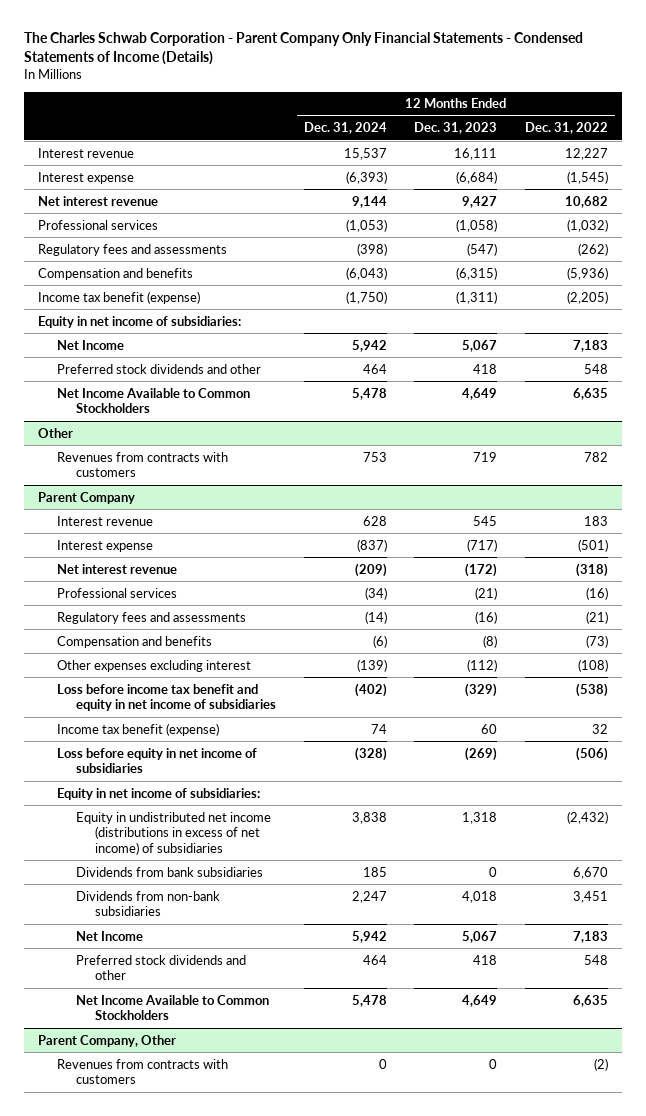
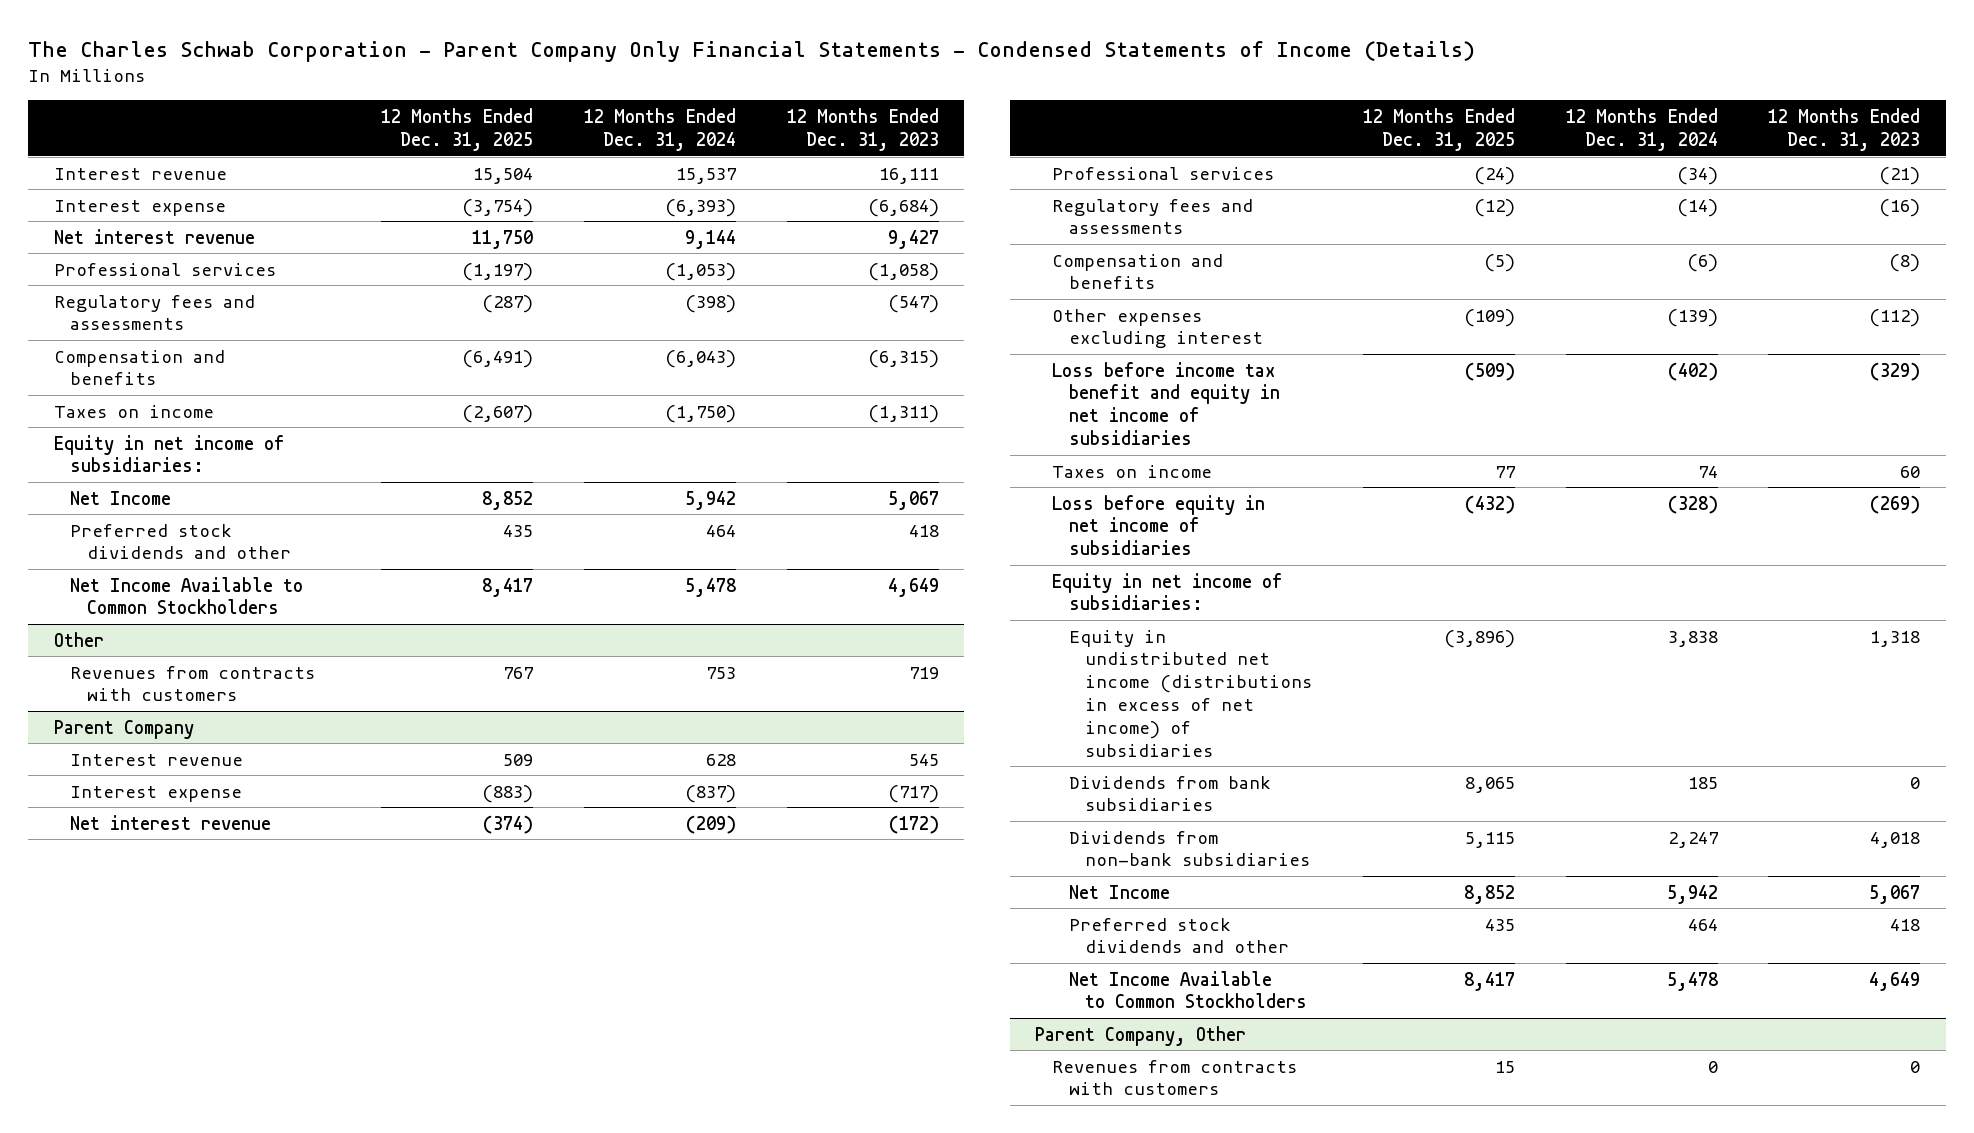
[525,122,609,135] Dec. 31, 2022 -> none
none -> [381,107,534,151] 12 Months Ended Dec. 31, 2025
[37,290,200,304] Income tax benefit (expense) -> [53,404,214,418] Taxes on income
[56,722,219,736] Income tax benefit (expense) -> [1052,464,1213,478] Taxes on income

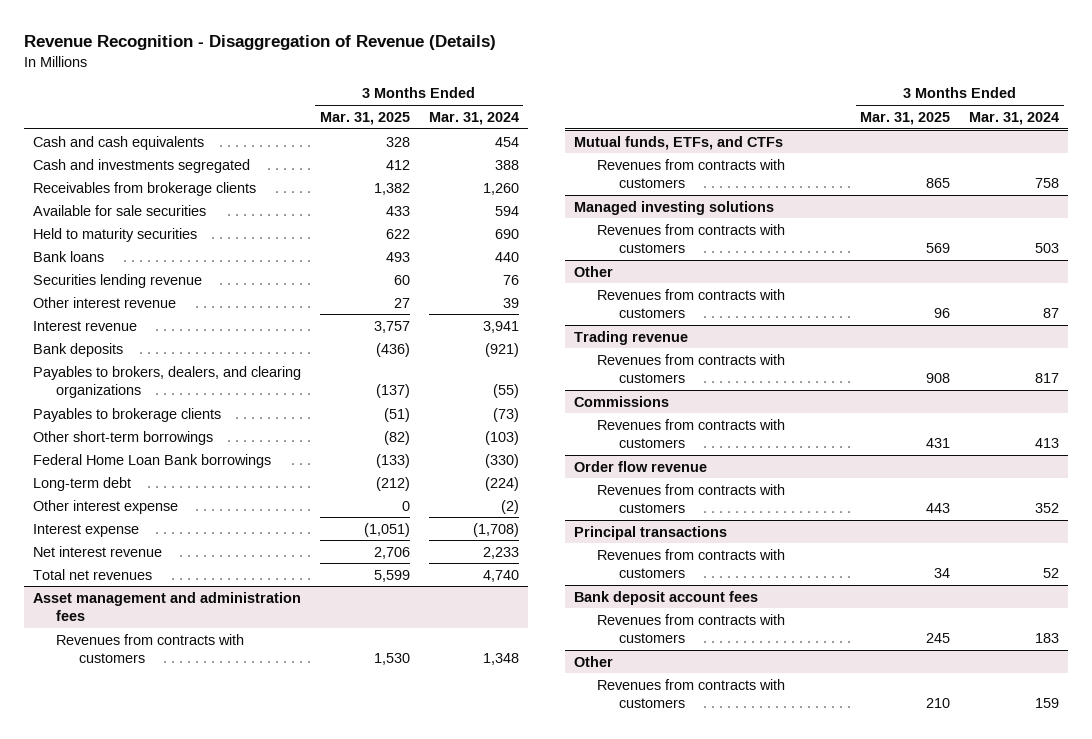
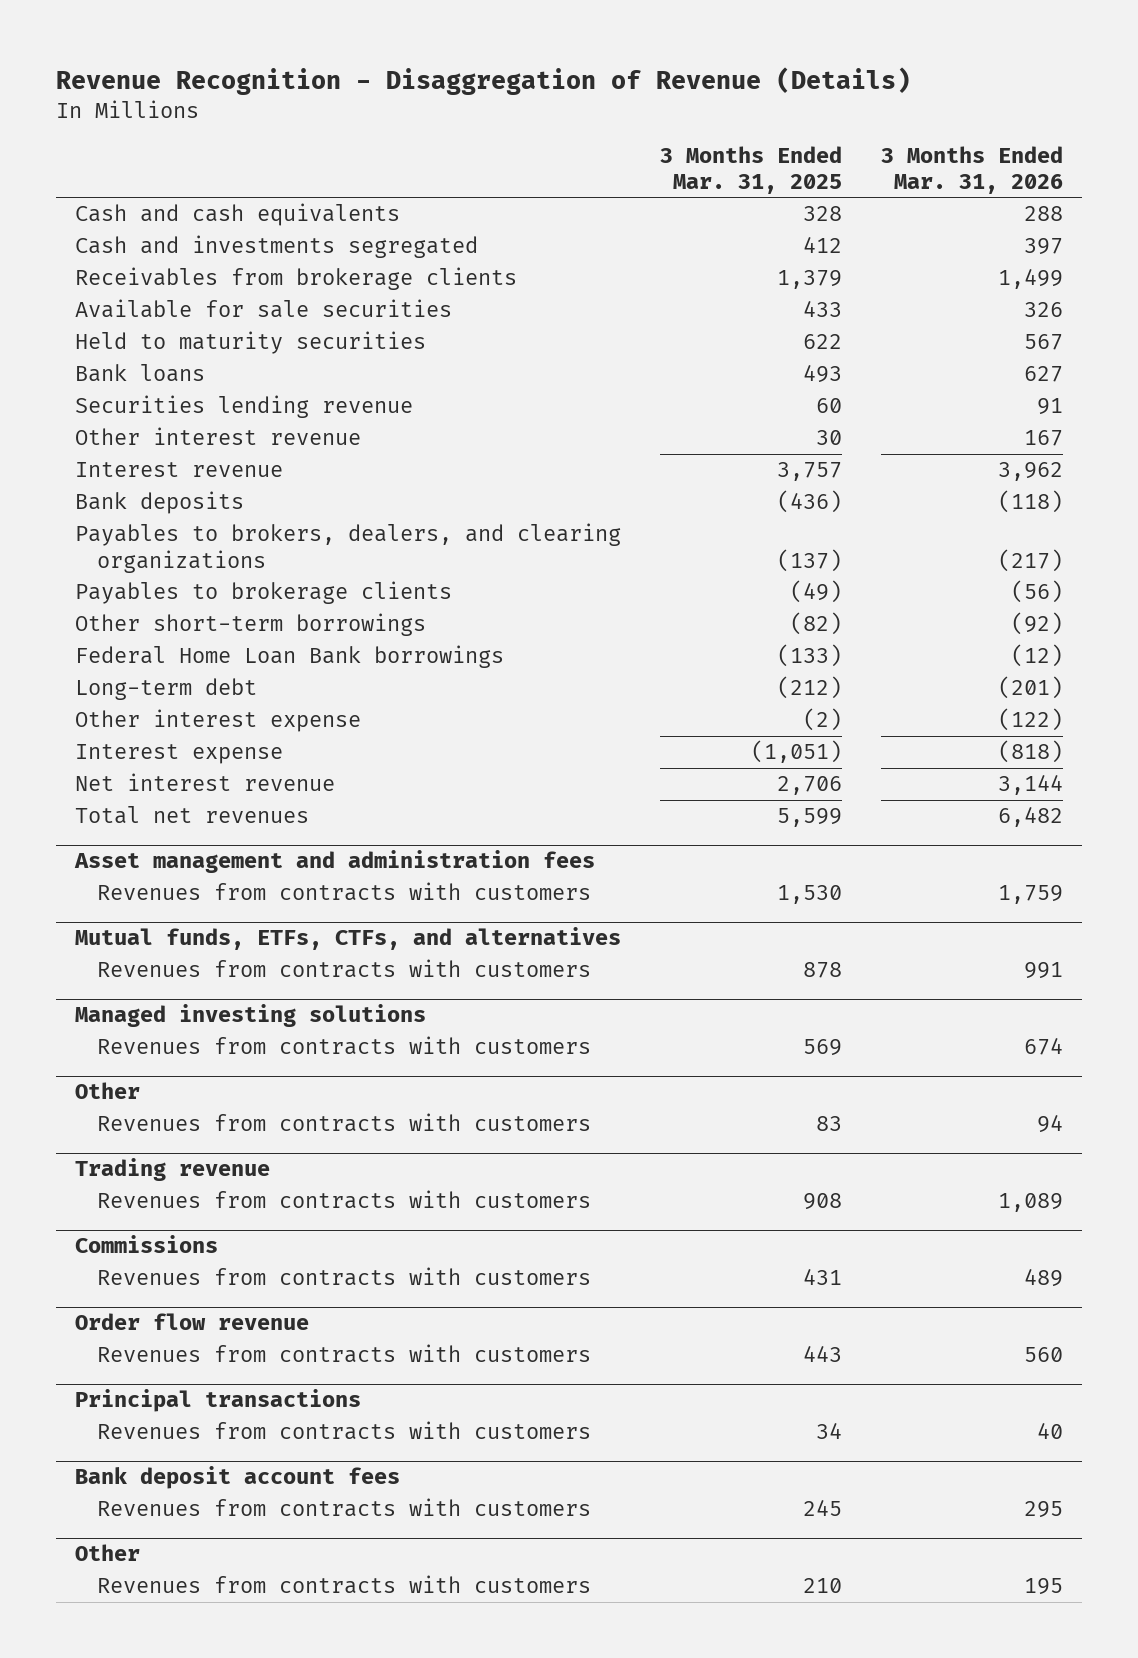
[428,111,519,125] Mar. 31, 2024 -> none
none -> [880,145,1063,194] 3 Months Ended Mar. 31, 2026
[373,182,410,195] 1,382 -> [777,270,843,290] 1,379
[393,297,410,308] 27 -> [816,430,843,446] 30
[383,407,410,422] (51) -> [790,580,843,604] (49)
[401,500,410,511] 0 -> [803,708,843,732] (2)
[573,135,783,150] Mutual funds, ETFs, and CTFs -> [75,927,622,951] Mutual funds, ETFs, CTFs, and alternatives
[926,178,951,189] 865 -> [803,962,843,979] 878
[934,308,951,319] 96 -> [816,1116,843,1132] 83

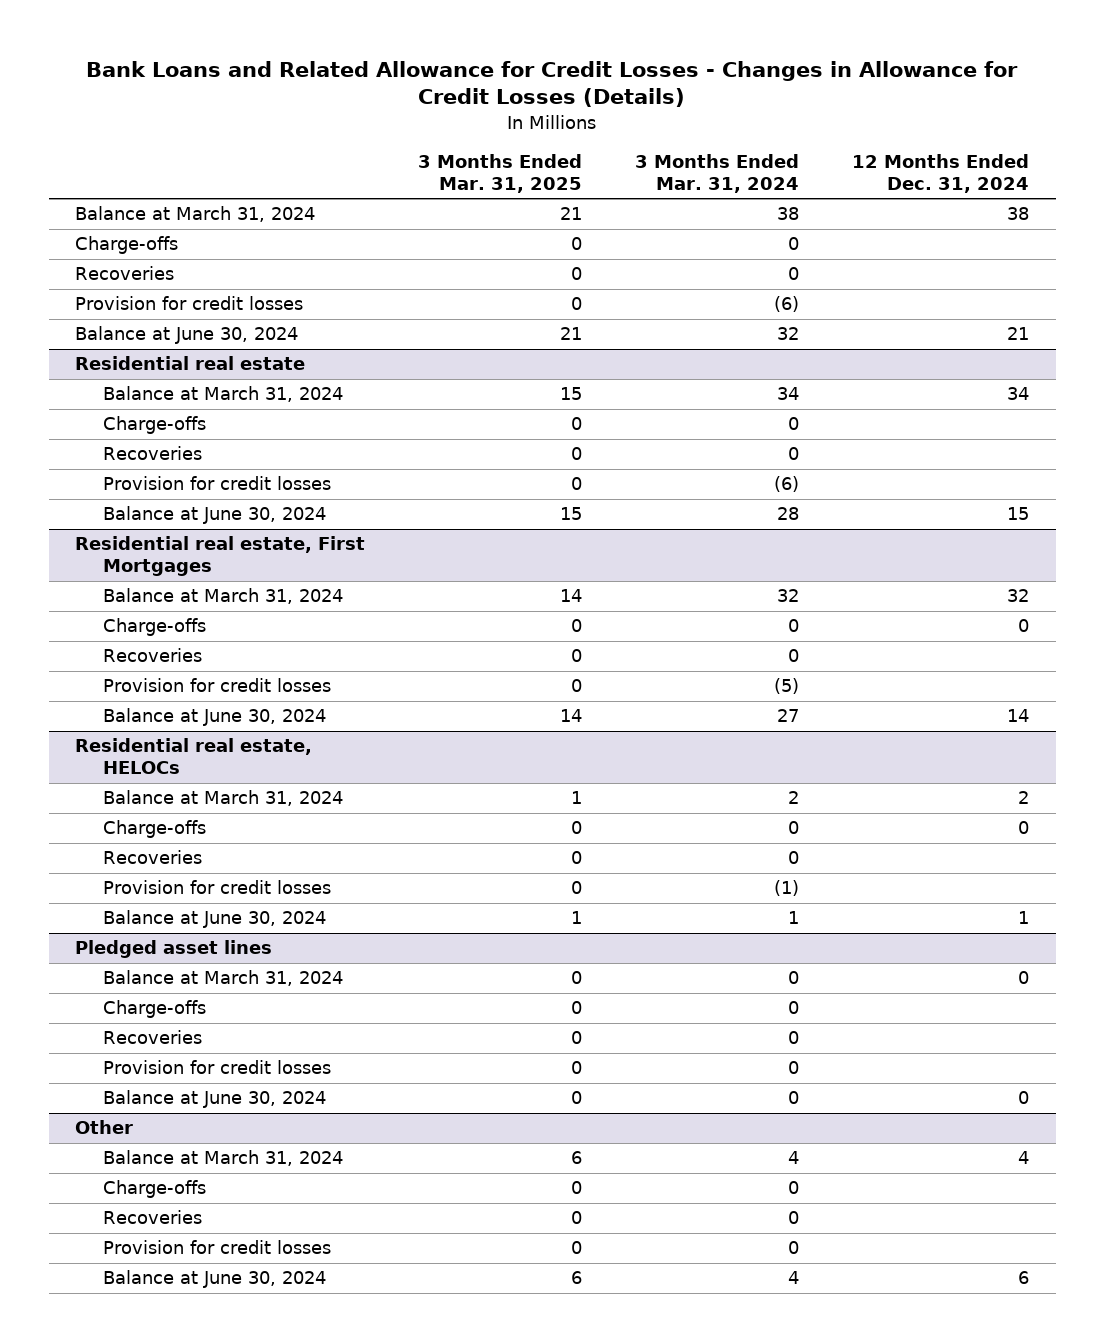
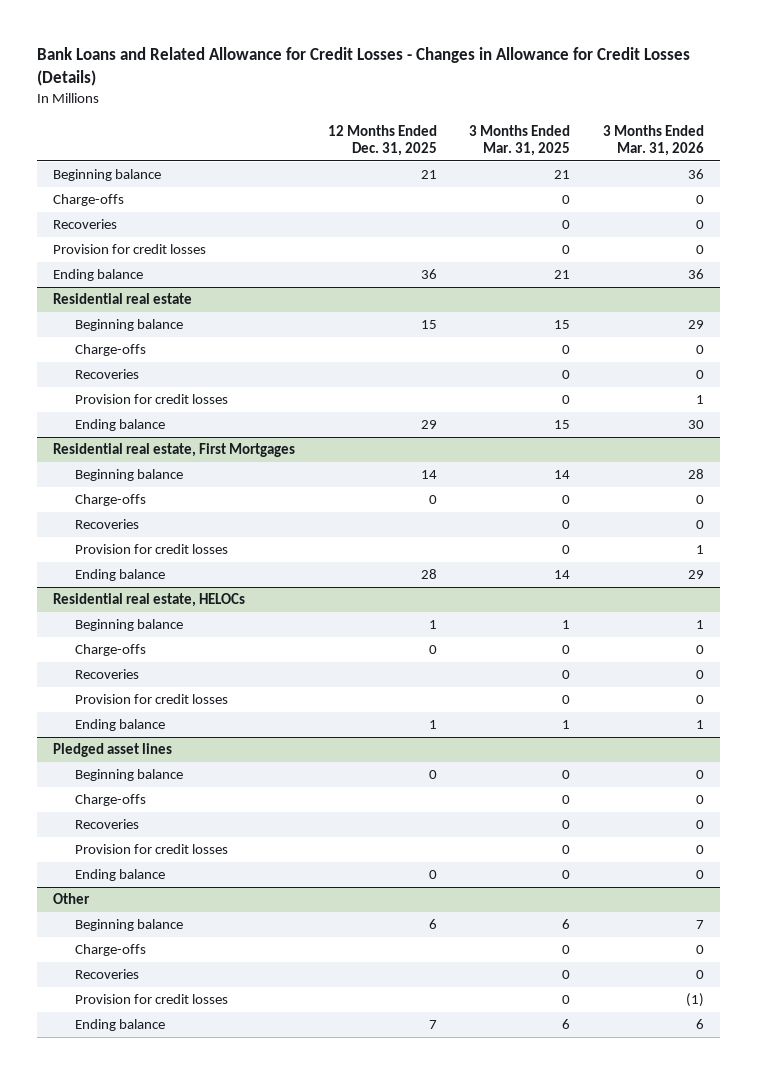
[635,153,800,193] 3 Months Ended Mar. 31, 2024 -> none
[852,153,1030,193] 12 Months Ended Dec. 31, 2024 -> none
none -> [327,124,437,156] 12 Months Ended Dec. 31, 2025
none -> [602,124,704,156] 3 Months Ended Mar. 31, 2026
[75,206,316,223] Balance at March 31, 2024 -> [53,169,162,182] Beginning balance
[75,326,299,345] Balance at June 30, 2024 -> [53,269,144,282] Ending balance
[103,386,344,403] Balance at March 31, 2024 -> [75,319,184,332] Beginning balance
[103,506,327,525] Balance at June 30, 2024 -> [75,419,166,432] Ending balance
[103,588,344,605] Balance at March 31, 2024 -> [75,469,184,482] Beginning balance
[103,708,327,727] Balance at June 30, 2024 -> [75,569,166,582] Ending balance
[103,790,344,807] Balance at March 31, 2024 -> [75,619,184,632] Beginning balance
[103,910,327,929] Balance at June 30, 2024 -> [75,719,166,732] Ending balance
[103,970,344,987] Balance at March 31, 2024 -> [75,769,184,782] Beginning balance
[103,1090,327,1109] Balance at June 30, 2024 -> [75,869,166,882] Ending balance
[103,1150,344,1167] Balance at March 31, 2024 -> [75,919,184,932] Beginning balance
[103,1270,327,1289] Balance at June 30, 2024 -> [75,1019,166,1032] Ending balance

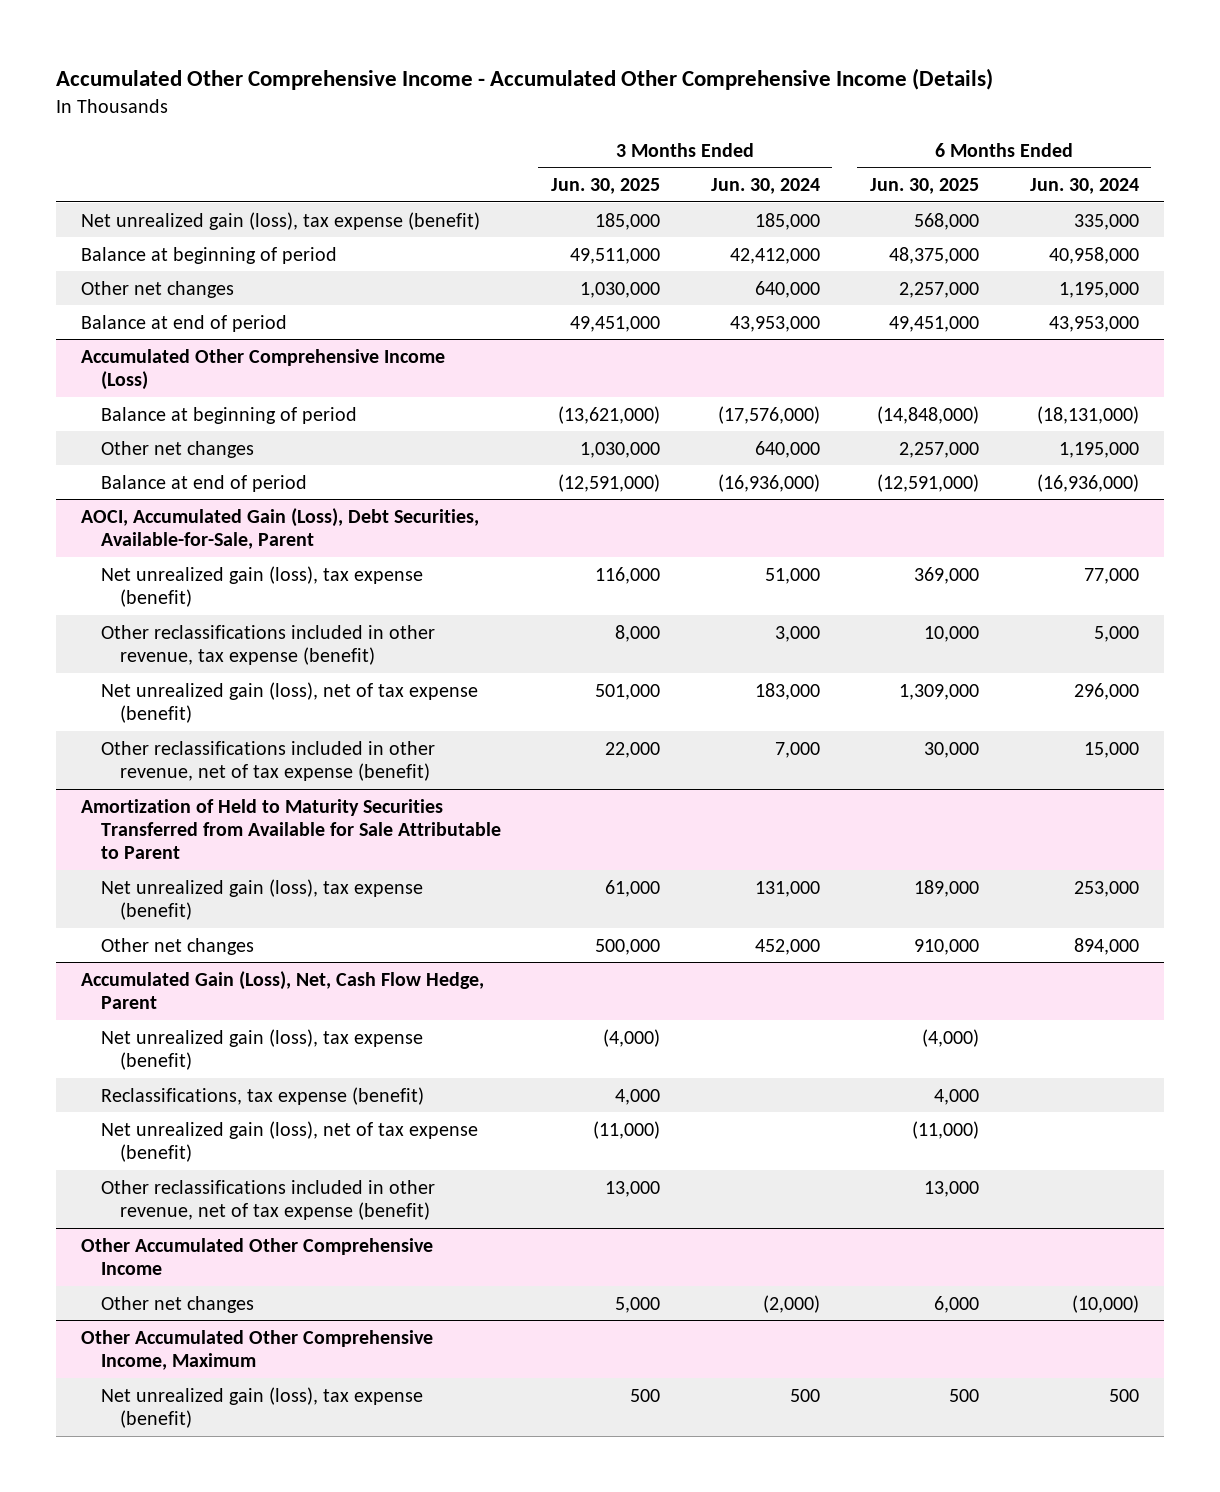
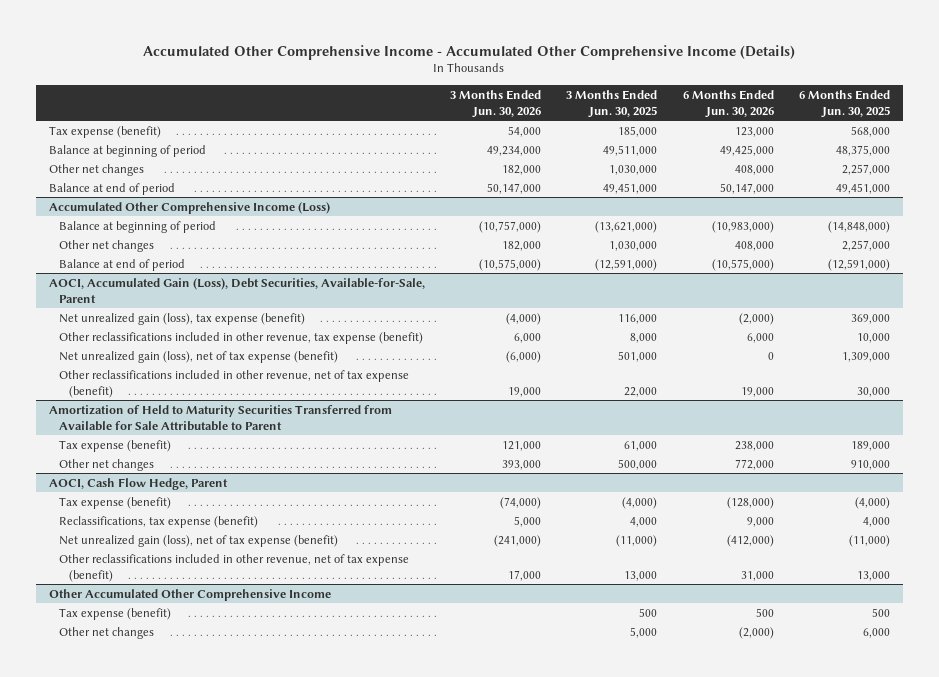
[710,177,820,194] Jun. 30, 2024 -> none
[1029,177,1139,194] Jun. 30, 2024 -> none
none -> [450,89,542,118] 3 Months Ended Jun. 30, 2026
none -> [682,89,774,118] 6 Months Ended Jun. 30, 2026
[80,211,480,230] Net unrealized gain (loss), tax expense (benefit) -> [48,125,161,138] Tax expense (benefit)
[100,878,423,920] Net unrealized gain (loss), tax expense (benefit) -> [58,439,171,452] Tax expense (benefit)
[80,970,484,1009] Accumulated Gain (Loss), Net, Cash Flow Hedge, Parent -> [48,477,228,490] AOCI, Cash Flow Hedge, Parent
[100,1028,423,1070] Net unrealized gain (loss), tax expense (benefit) -> [58,496,171,509] Tax expense (benefit)
none -> [58,607,171,620] Tax expense (benefit)
[80,1329,433,1370] Other Accumulated Other Comprehensive Income, Maximum -> none
[100,1386,423,1428] Net unrealized gain (loss), tax expense (benefit) -> none

